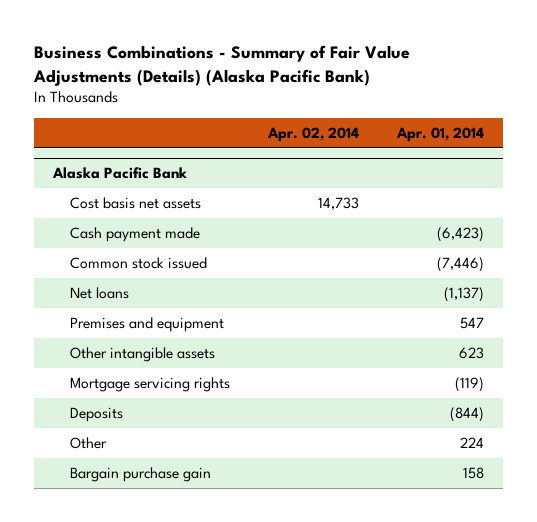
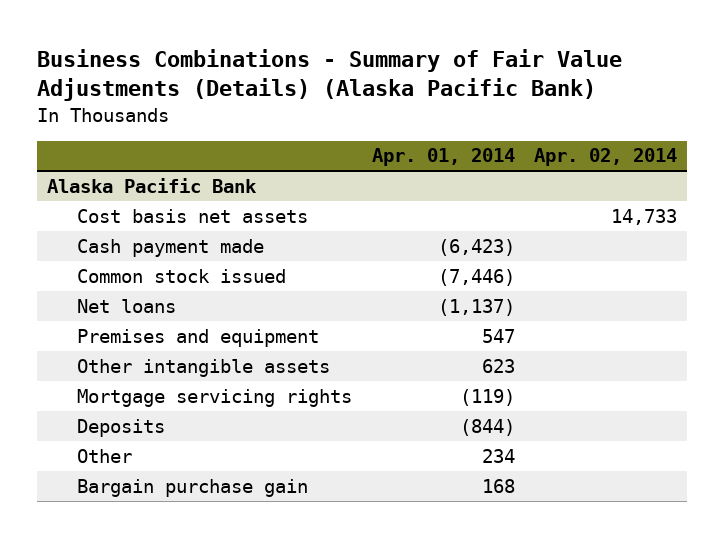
[460,436,485,448] 224 -> [481,448,515,463] 234
[463,466,485,479] 158 -> [481,478,515,493] 168

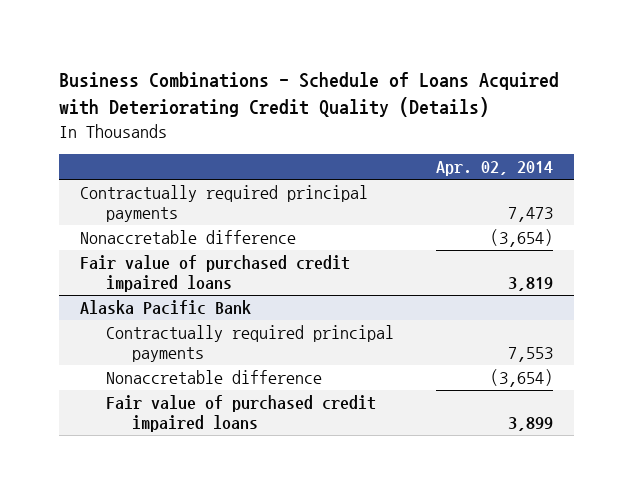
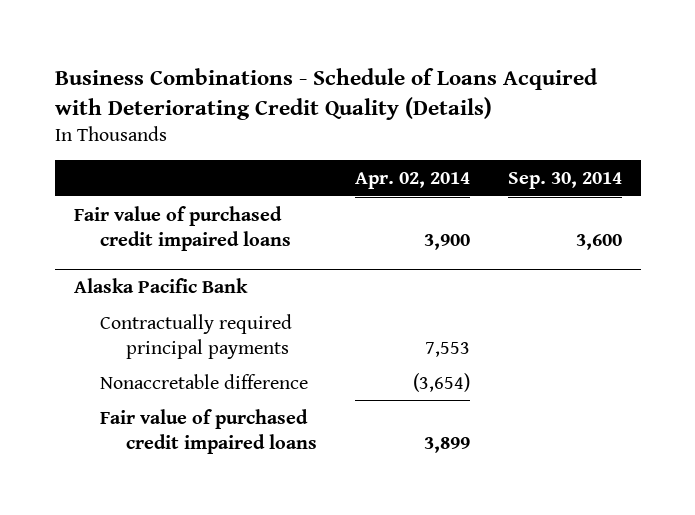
none -> [507,172,622,190] Sep. 30, 2014
[80,185,369,223] Contractually required principal payments -> none
[80,230,297,245] Nonaccretable difference -> none
[508,277,554,292] 3,819 -> [423,233,470,250] 3,900

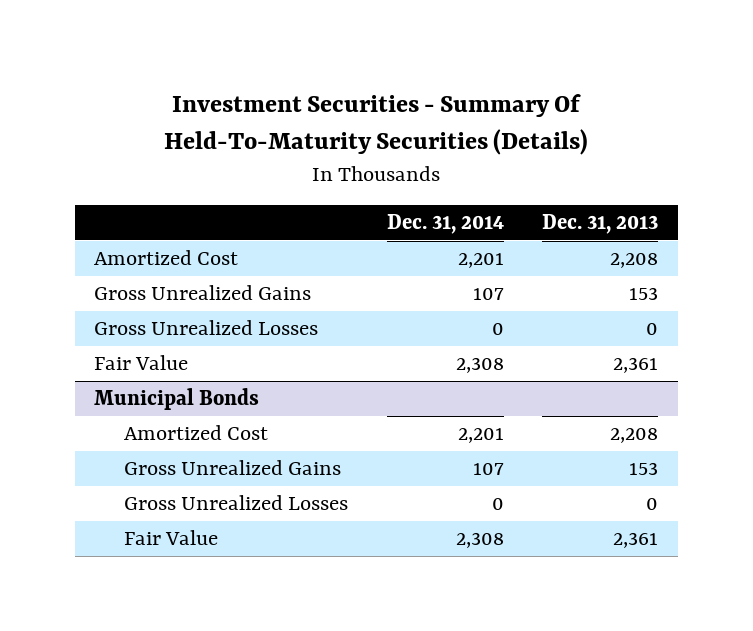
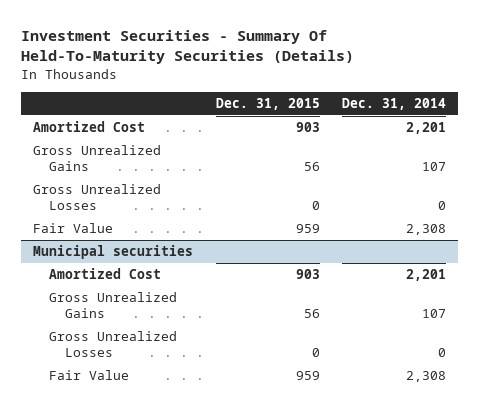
[542,214,659,235] Dec. 31, 2013 -> none
none -> [215,97,320,110] Dec. 31, 2015
[94,388,260,411] Municipal Bonds -> [32,245,193,260] Municipal securities

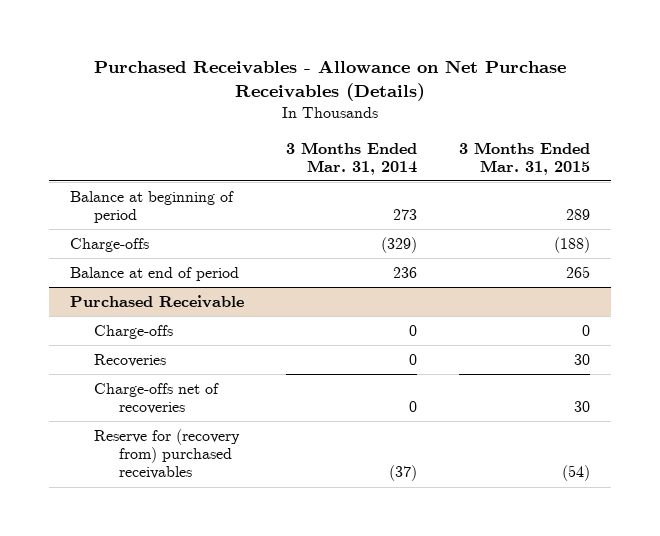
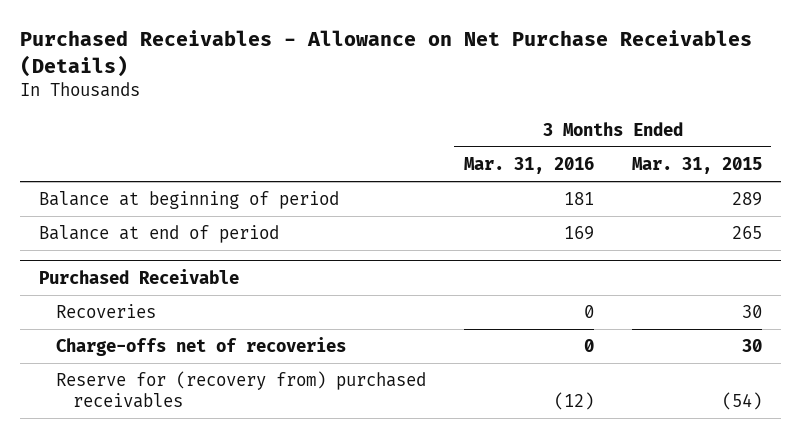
[286,141,418,175] 3 Months Ended Mar. 31, 2014 -> none
none -> [463,157,594,175] Mar. 31, 2016
[70,237,150,252] Charge-offs -> none
[94,324,174,339] Charge-offs -> none

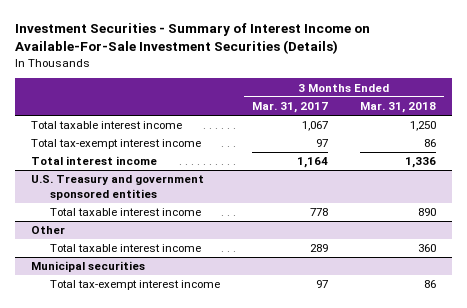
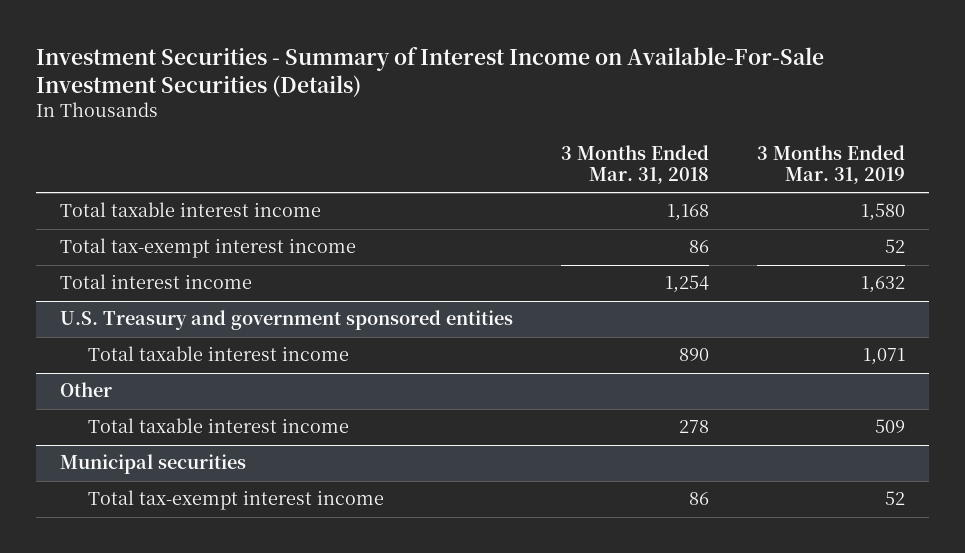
[251,102,328,114] Mar. 31, 2017 -> none
none -> [757,144,906,185] 3 Months Ended Mar. 31, 2019
[410,121,437,132] 1,250 -> [667,204,710,222] 1,168
[405,157,437,169] 1,336 -> [665,275,710,294] 1,254
[418,244,437,253] 360 -> [679,420,710,434] 278

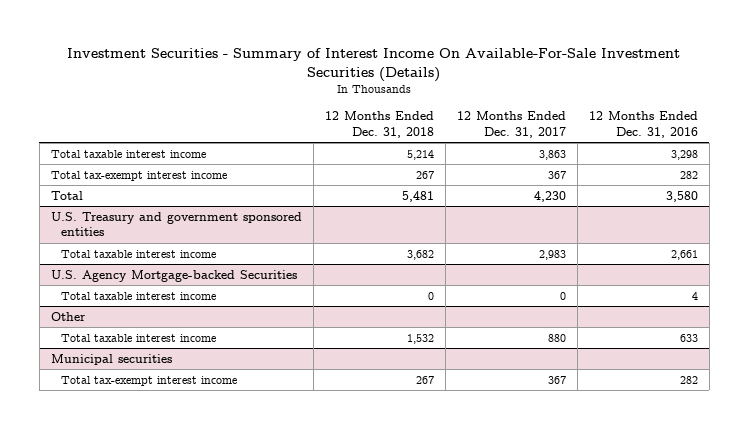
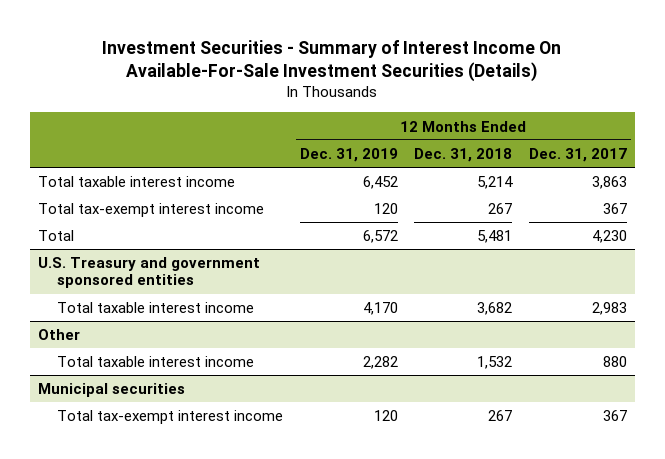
[588,111,698,138] 12 Months Ended Dec. 31, 2016 -> none
none -> [299,147,398,162] Dec. 31, 2019
[50,269,297,282] U.S. Agency Mortgage-backed Securities -> none
[60,291,216,300] Total taxable interest income -> none

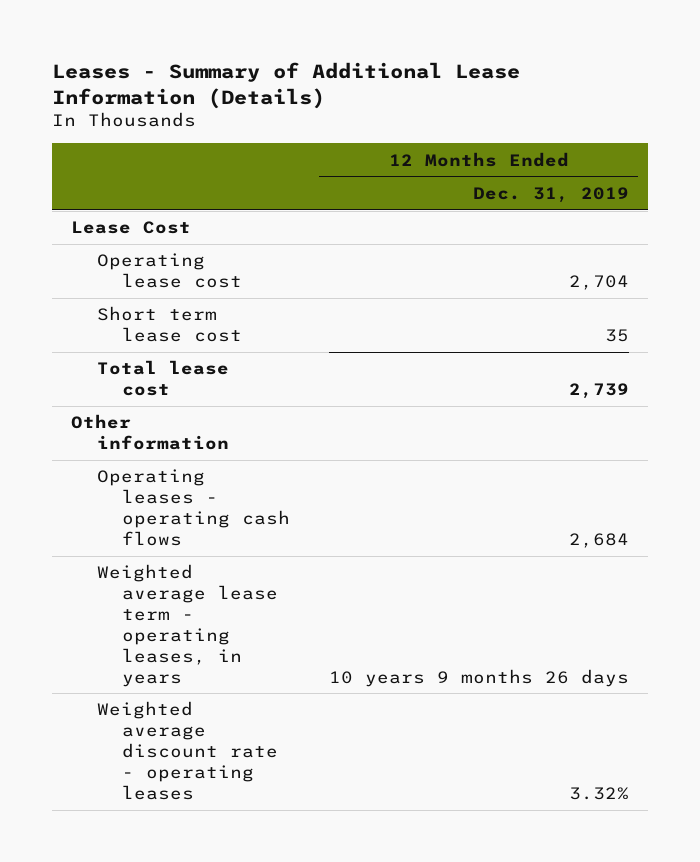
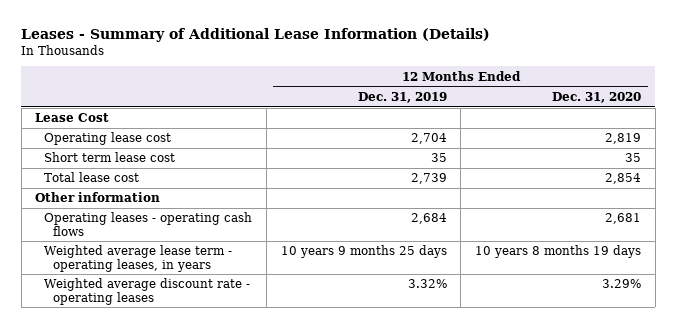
none -> [551,91,641,103] Dec. 31, 2020
[328,668,629,687] 10 years 9 months 26 days -> [280,245,447,259] 10 years 9 months 25 days

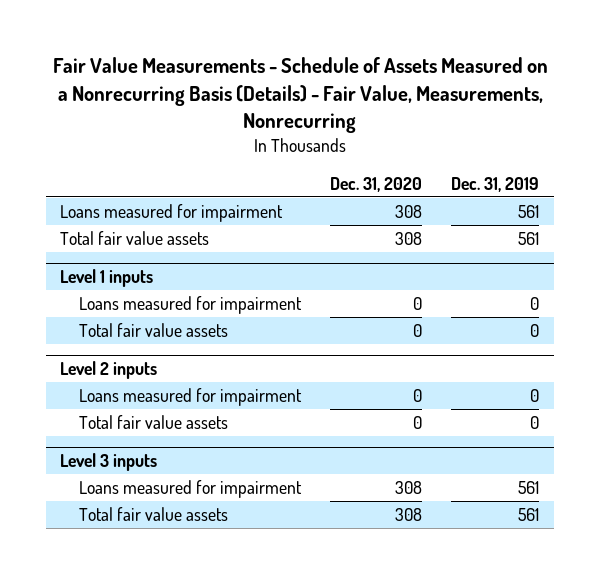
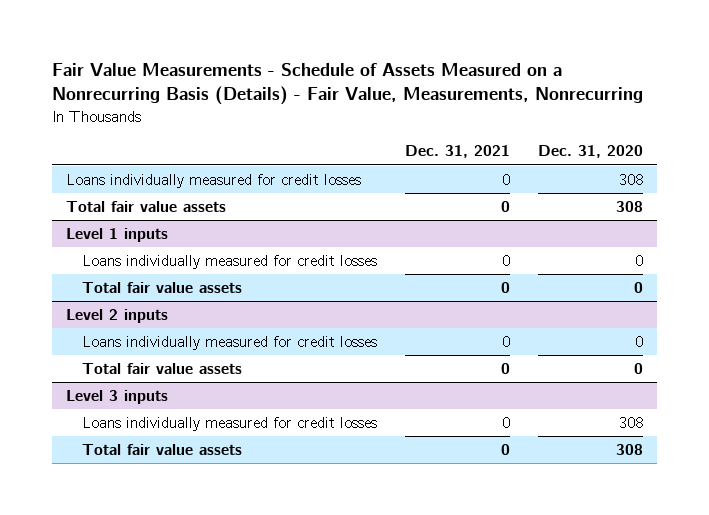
[451,176,540,192] Dec. 31, 2019 -> none
none -> [404,145,510,159] Dec. 31, 2021
[60,203,284,222] Loans measured for impairment -> none
none -> [65,174,361,189] Loans individually measured for credit losses
[79,295,303,314] Loans measured for impairment -> none
none -> [81,255,377,270] Loans individually measured for credit losses
[79,387,303,406] Loans measured for impairment -> none
none -> [81,336,377,351] Loans individually measured for credit losses
[79,479,303,498] Loans measured for impairment -> none
none -> [81,417,377,432] Loans individually measured for credit losses

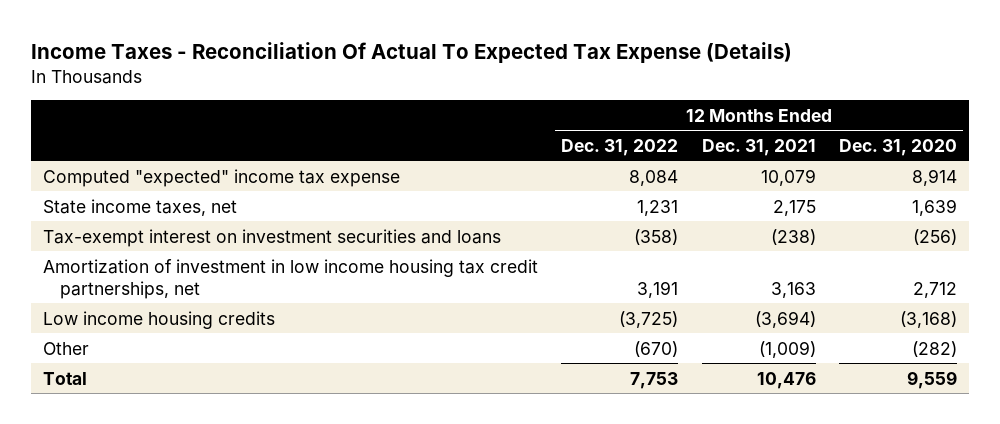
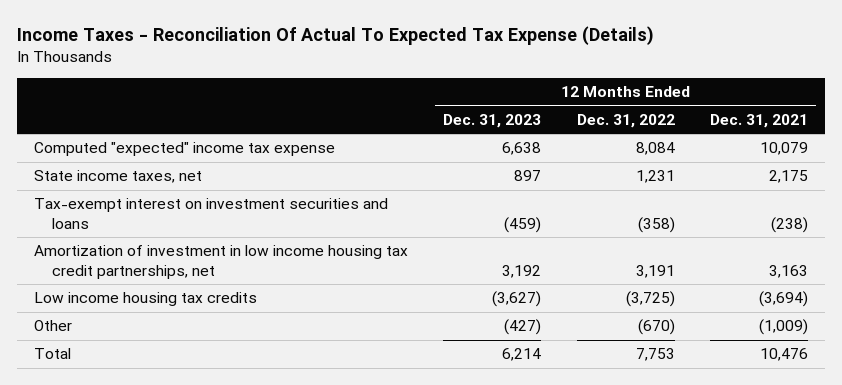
[839,138,958,156] Dec. 31, 2020 -> none
none -> [443,113,542,128] Dec. 31, 2023
[42,310,275,329] Low income housing credits -> [34,292,258,307] Low income housing tax credits

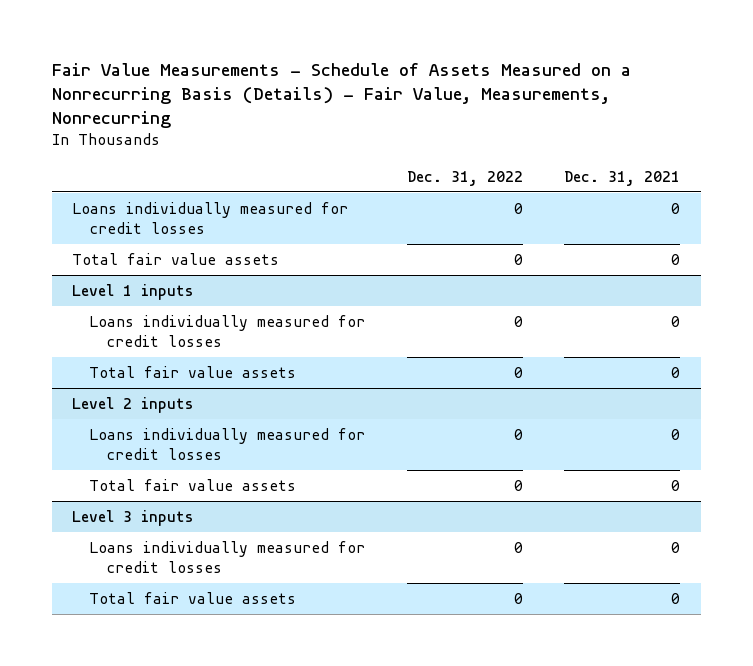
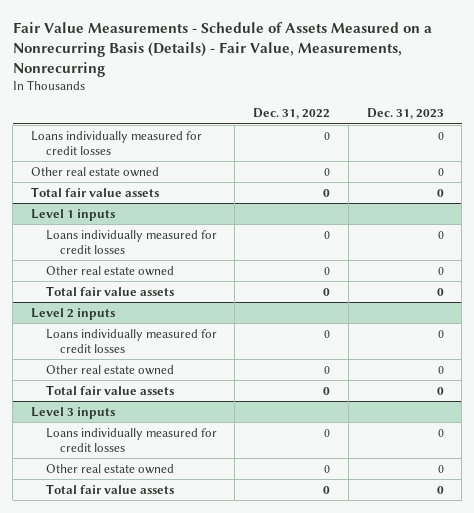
[564,170,681,186] Dec. 31, 2021 -> none
none -> [366,108,444,120] Dec. 31, 2023
none -> [30,166,159,177] Other real estate owned
none -> [45,265,174,276] Other real estate owned
none -> [45,364,174,375] Other real estate owned
none -> [45,463,174,474] Other real estate owned

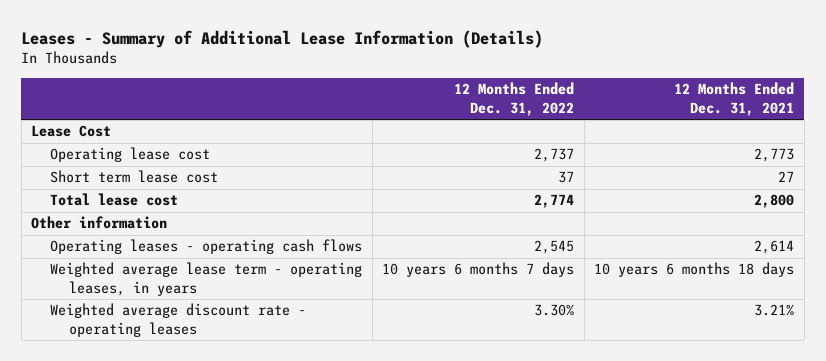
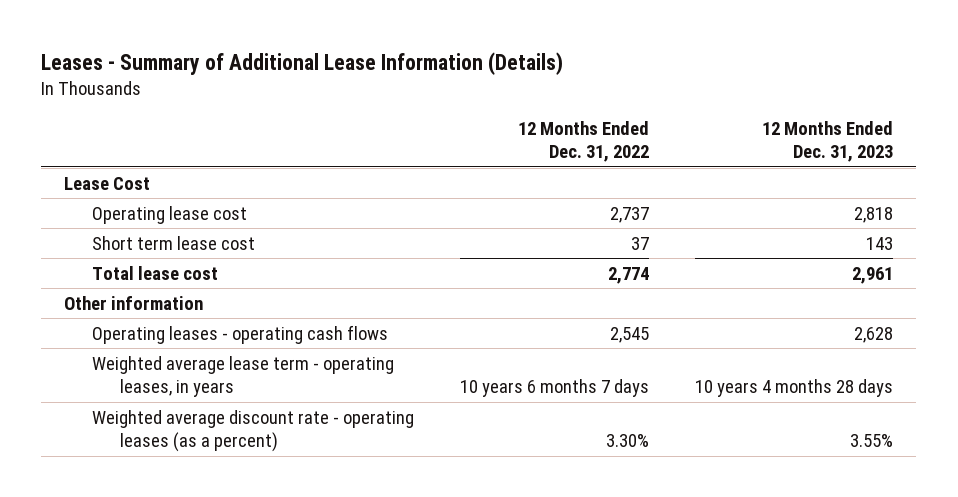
[674,82,795,116] 12 Months Ended Dec. 31, 2021 -> none
none -> [762,121,894,163] 12 Months Ended Dec. 31, 2023
[50,303,307,337] Weighted average discount rate - operating leases -> [92,409,415,453] Weighted average discount rate - operating leases (as a percent)

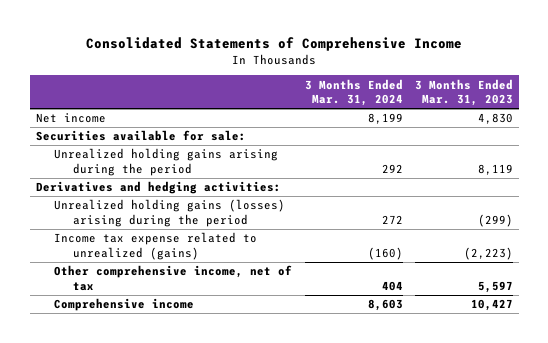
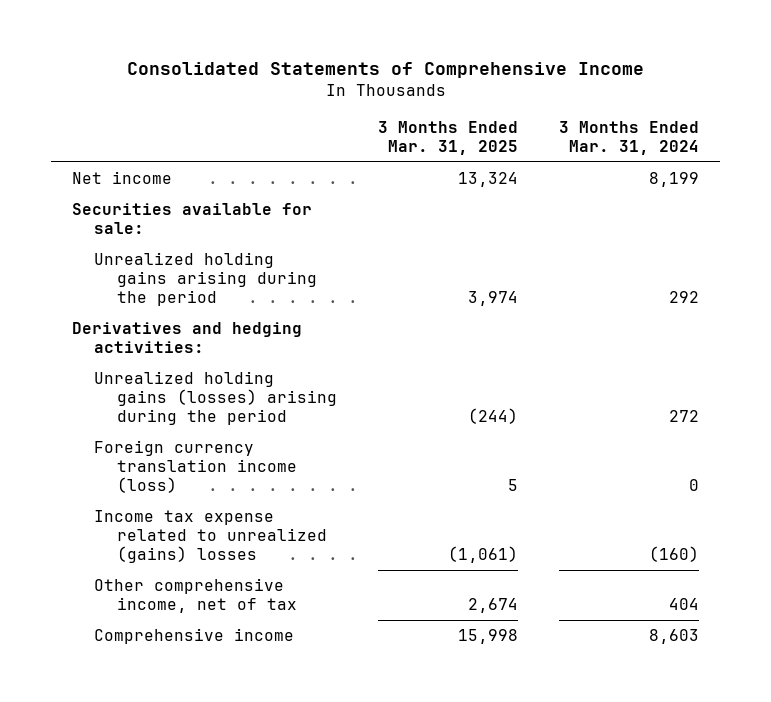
[414,78,513,107] 3 Months Ended Mar. 31, 2023 -> none
none -> [378,120,519,155] 3 Months Ended Mar. 31, 2025
none -> [94,440,298,493] Foreign currency translation income (loss)
[54,232,258,260] Income tax expense related to unrealized (gains) -> [94,510,328,563] Income tax expense related to unrealized (gains) losses

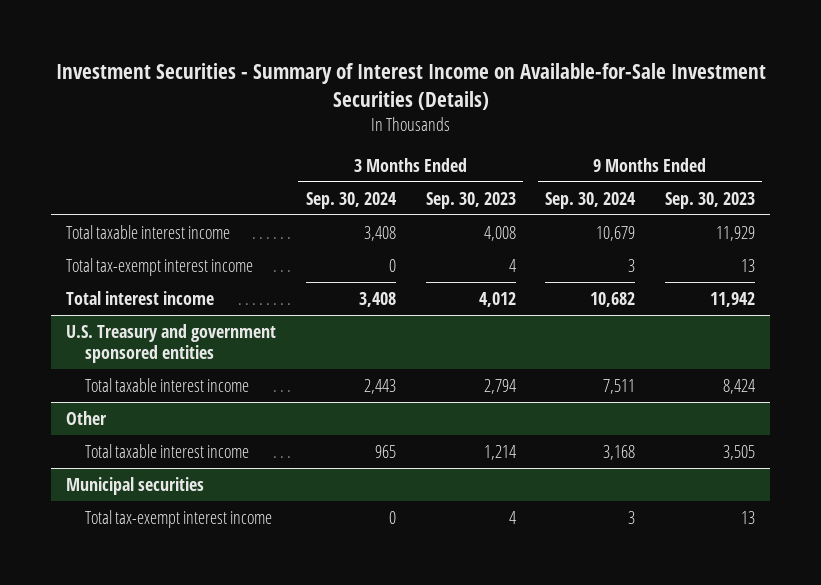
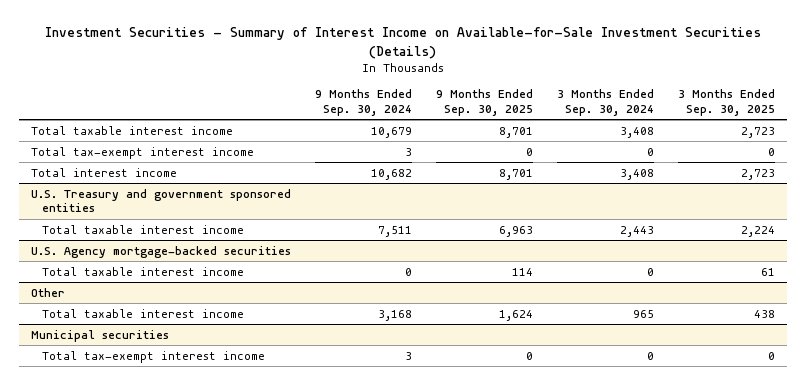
[425,191,516,209] Sep. 30, 2023 -> none
[664,191,755,209] Sep. 30, 2023 -> none
none -> [435,89,533,116] 9 Months Ended Sep. 30, 2025
none -> [677,89,775,116] 3 Months Ended Sep. 30, 2025
none -> [30,245,291,258] U.S. Agency mortgage-backed securities
none -> [42,266,245,276] Total taxable interest income

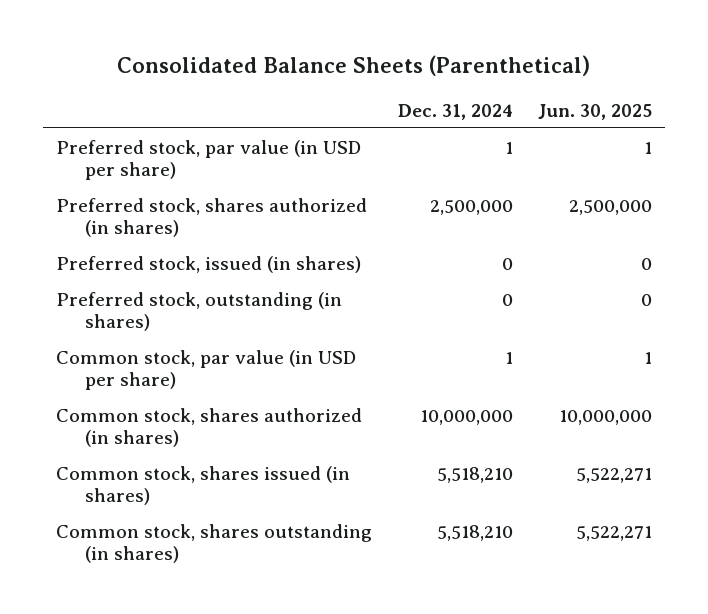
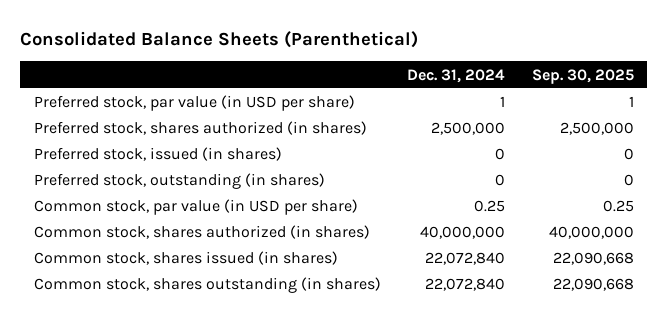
[538,103,653,120] Jun. 30, 2025 -> none
none -> [532,68,635,84] Sep. 30, 2025
[504,351,513,364] 1 -> [474,200,506,213] 0.25
[419,409,513,425] 10,000,000 -> [420,226,506,240] 40,000,000
[436,466,513,483] 5,518,210 -> [425,252,506,266] 22,072,840
[436,524,513,541] 5,518,210 -> [425,278,506,292] 22,072,840

